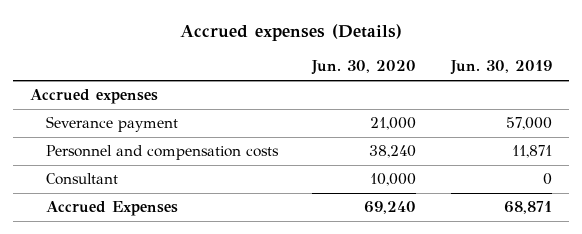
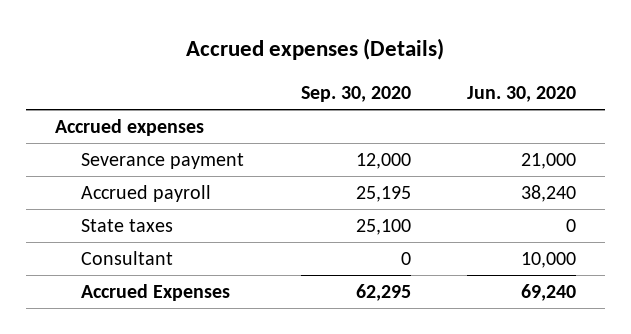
[449,60,552,76] Jun. 30, 2019 -> none
none -> [300,85,411,102] Sep. 30, 2020
[46,145,280,161] Personnel and compensation costs -> [80,185,211,203] Accrued payroll
none -> [80,219,173,233] State taxes

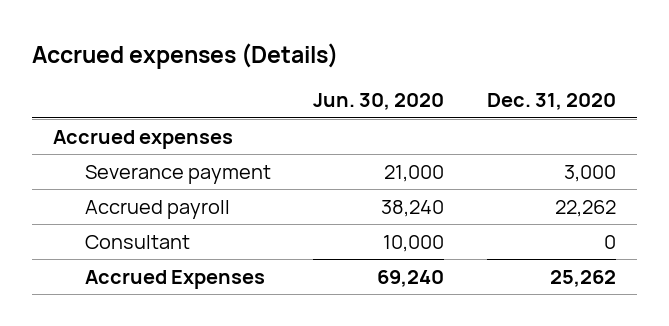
[300,85,411,102] Sep. 30, 2020 -> none
none -> [487,93,617,111] Dec. 31, 2020
[80,219,173,233] State taxes -> none

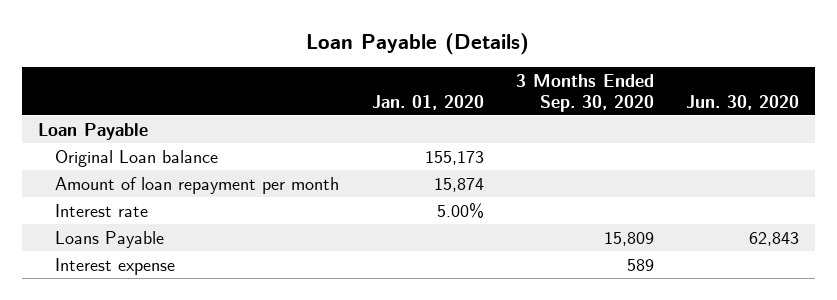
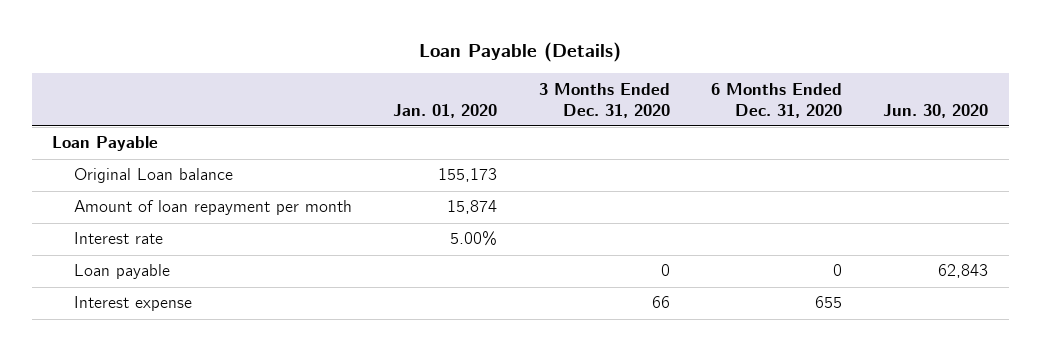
[515,73,654,112] 3 Months Ended Sep. 30, 2020 -> none
none -> [538,82,670,118] 3 Months Ended Dec. 31, 2020
none -> [710,82,842,118] 6 Months Ended Dec. 31, 2020
[55,230,165,248] Loans Payable -> [74,264,171,280] Loan payable

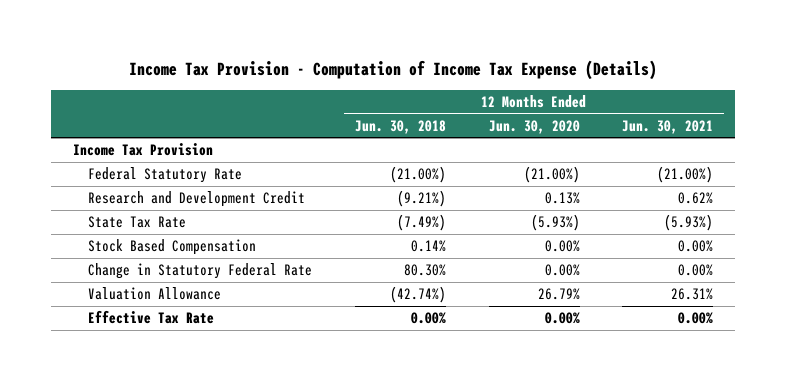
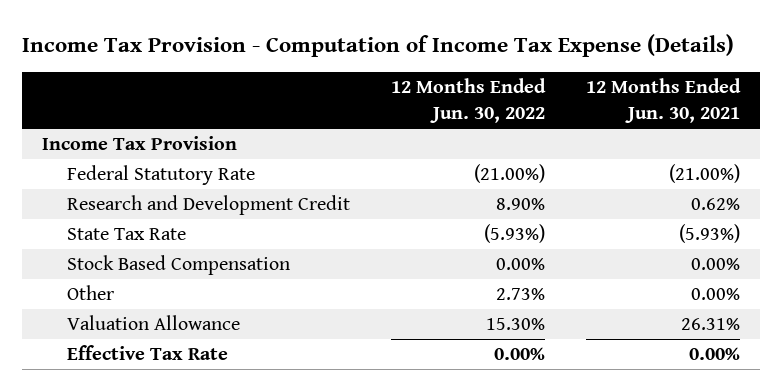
[354,119,446,134] Jun. 30, 2018 -> none
[488,119,580,134] Jun. 30, 2020 -> none
none -> [390,78,546,123] 12 Months Ended Jun. 30, 2022
[87,263,312,280] Change in Statutory Federal Rate -> none
none -> [66,285,114,301] Other

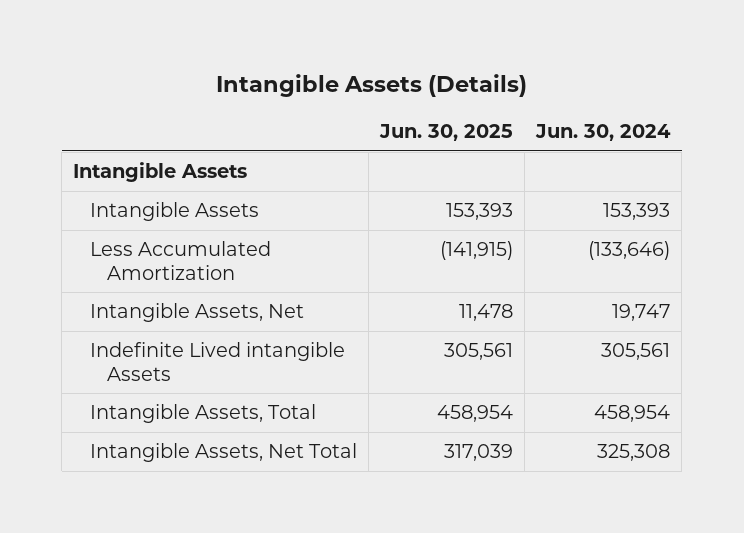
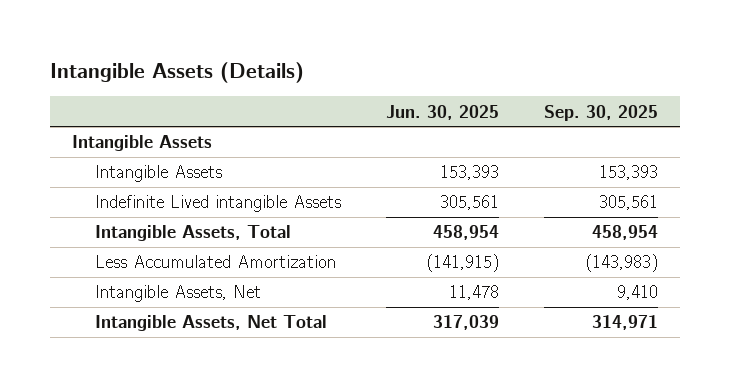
[535,124,672,142] Jun. 30, 2024 -> none
none -> [544,104,659,121] Sep. 30, 2025
[90,241,272,280] Less Accumulated Amortization -> [95,255,337,269] Less Accumulated Amortization
[90,303,305,323] Intangible Assets, Net -> [95,285,262,303] Intangible Assets, Net

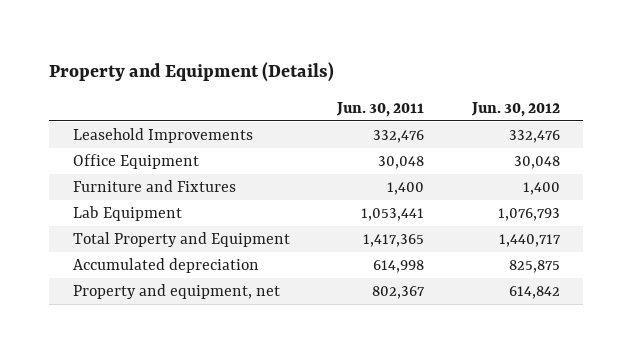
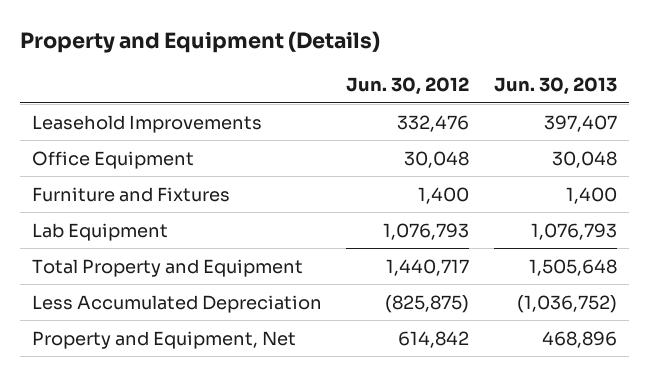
[336,101,425,117] Jun. 30, 2011 -> none
none -> [493,77,617,96] Jun. 30, 2013
[72,258,259,274] Accumulated depreciation -> [32,294,323,313] Less Accumulated Depreciation
[508,260,560,274] 825,875 -> [385,294,470,313] (825,875)
[72,284,280,300] Property and equipment, net -> [32,330,297,349] Property and Equipment, Net

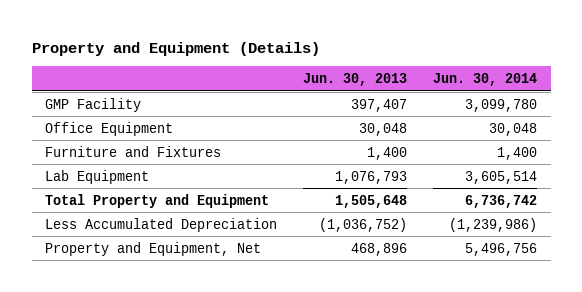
[346,77,470,96] Jun. 30, 2012 -> none
none -> [433,72,538,86] Jun. 30, 2014
[32,114,263,133] Leasehold Improvements -> [44,97,141,112] GMP Facility

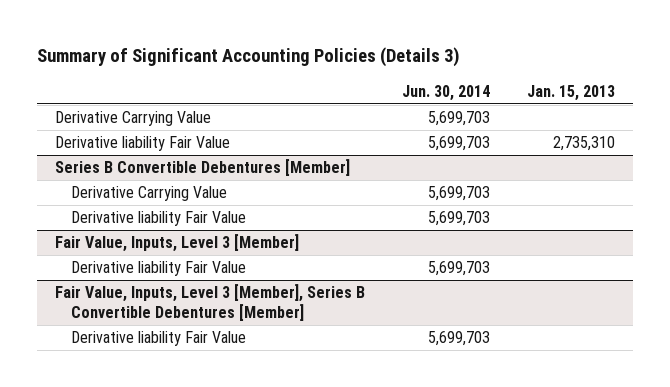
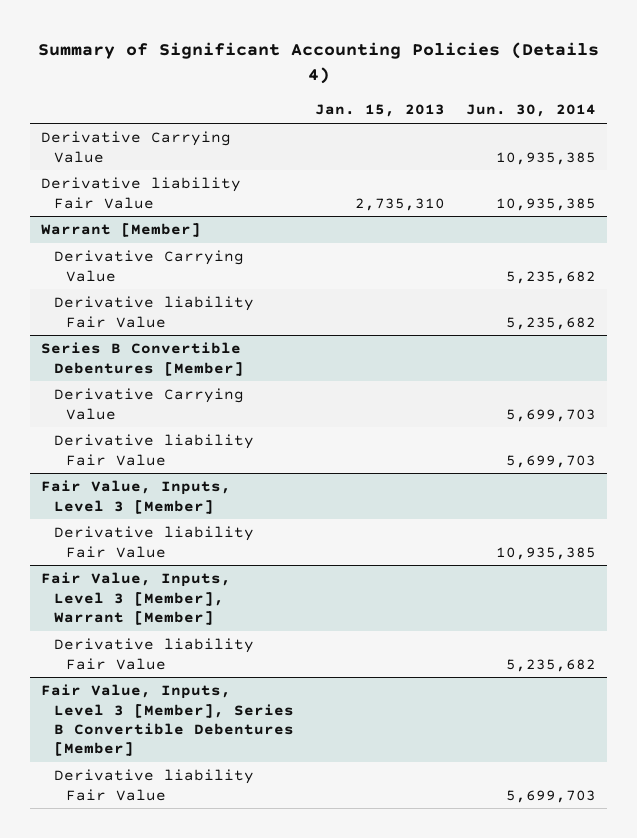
[36,47,460,68] Summary of Significant Accounting Policies (Details 3) -> [37,42,599,85] Summary of Significant Accounting Policies (Details 4)
[428,111,491,127] 5,699,703 -> [496,151,597,165] 10,935,385
[428,136,491,152] 5,699,703 -> [496,197,597,211] 10,935,385
none -> [41,223,202,238] Warrant [Member]
none -> [53,250,244,282] Derivative Carrying Value
none -> [53,296,254,328] Derivative liability Fair Value
[428,261,491,277] 5,699,703 -> [496,546,597,560] 10,935,385
none -> [41,572,232,625] Fair Value, Inputs, Level 3 [Member], Warrant [Member]
none -> [53,638,254,670] Derivative liability Fair Value

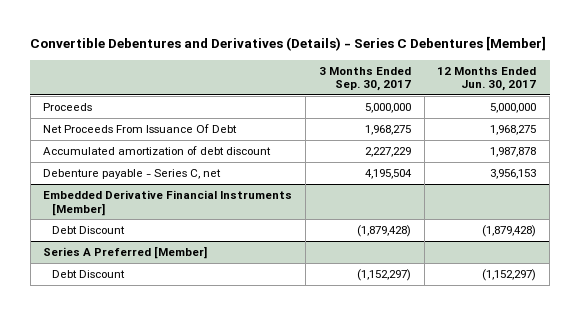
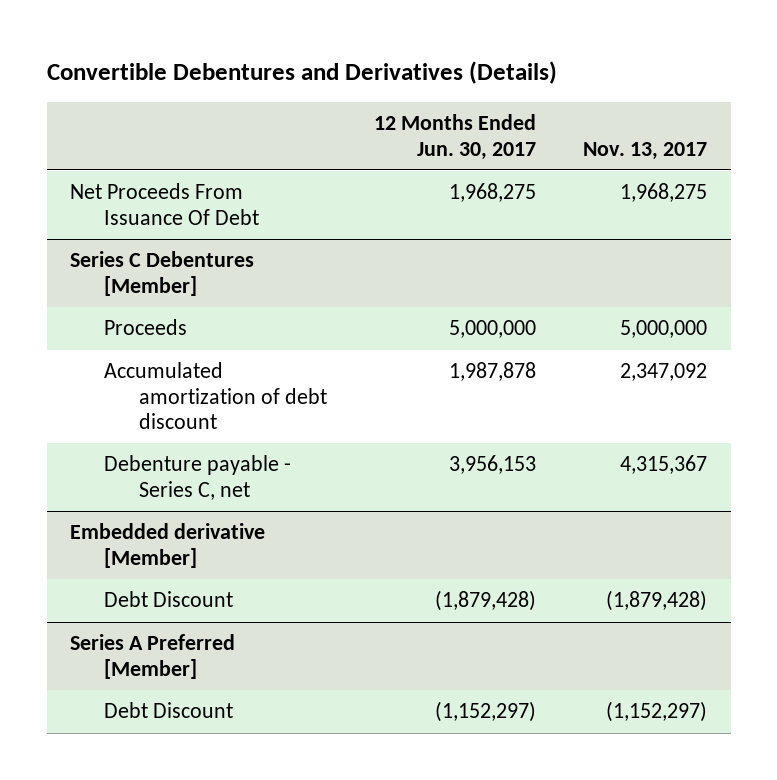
[30,36,547,52] Convertible Debentures and Derivatives (Details) - Series C Debentures [Member] -> [46,61,557,85] Convertible Debentures and Derivatives (Details)
[318,66,411,92] 3 Months Ended Sep. 30, 2017 -> none
none -> [583,141,708,160] Nov. 13, 2017
[43,102,93,111] Proceeds -> none
none -> [70,251,255,296] Series C Debentures [Member]
none -> [104,319,188,336] Proceeds
[43,189,293,216] Embedded Derivative Financial Instruments [Member] -> [70,523,266,568] Embedded derivative [Member]

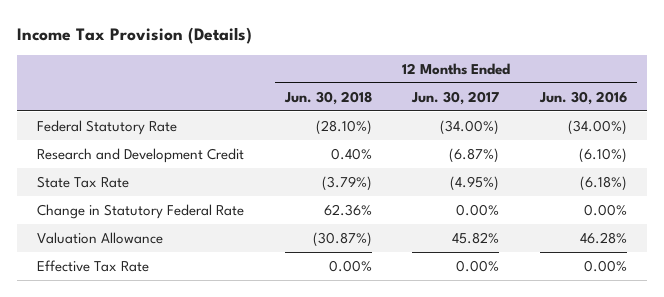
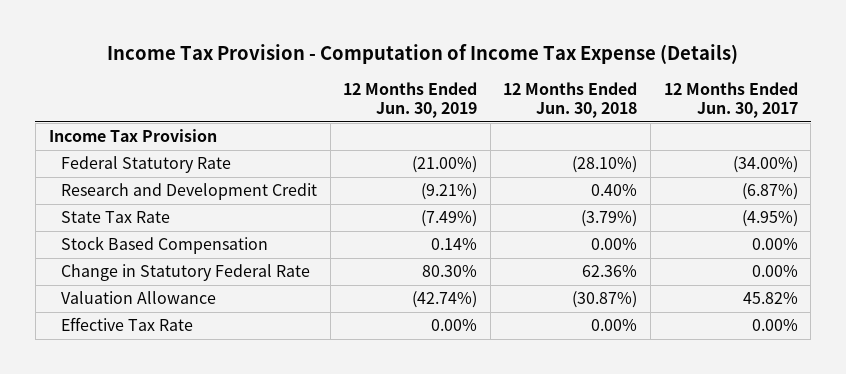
[16,27,252,45] Income Tax Provision (Details) -> [107,44,739,65] Income Tax Provision - Computation of Income Tax Expense (Details)
[539,90,628,105] Jun. 30, 2016 -> none
none -> [343,82,478,119] 12 Months Ended Jun. 30, 2019
none -> [48,129,217,143] Income Tax Provision
none -> [61,236,269,255] Stock Based Compensation

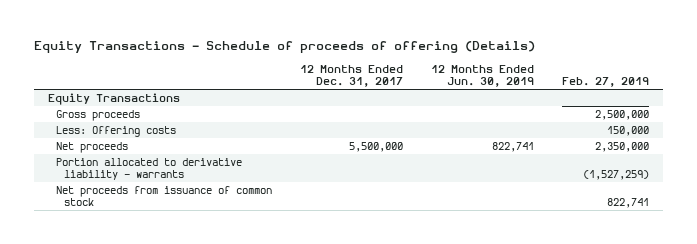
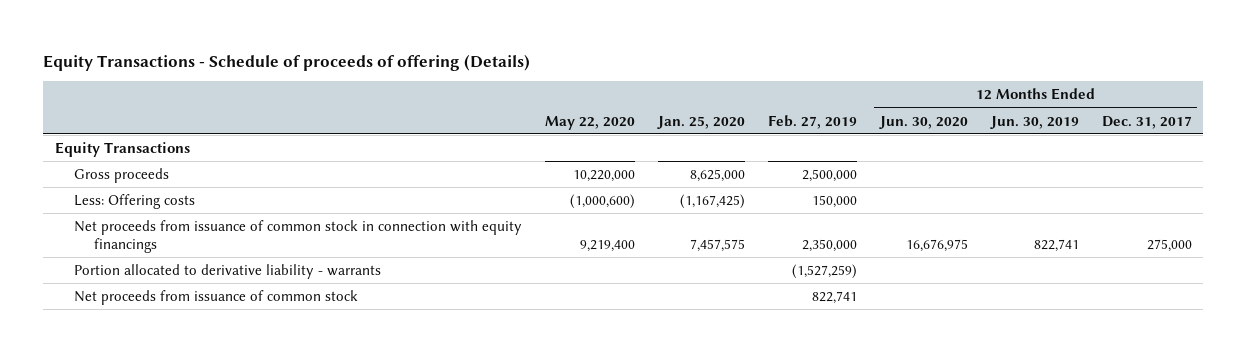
none -> [545,115,636,130] May 22, 2020
none -> [657,115,746,129] Jan. 25, 2020
none -> [878,115,968,129] Jun. 30, 2020
[55,141,128,153] Net proceeds -> none
none -> [74,219,523,253] Net proceeds from issuance of common stock in connection with equity financings

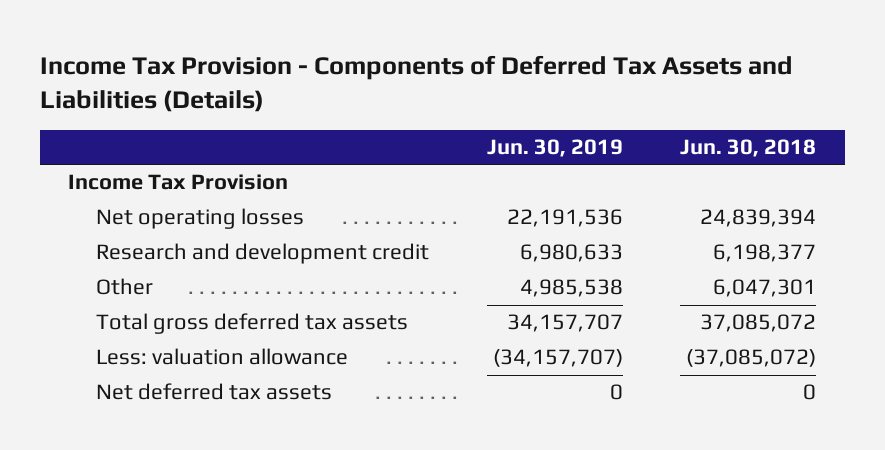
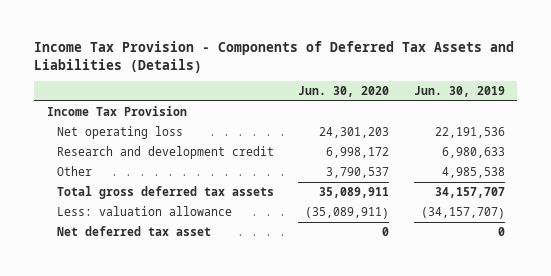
[680,139,817,158] Jun. 30, 2018 -> none
none -> [298,86,390,98] Jun. 30, 2020
[96,208,305,230] Net operating losses -> [56,125,183,139] Net operating loss
[96,383,333,401] Net deferred tax assets -> [56,225,211,236] Net deferred tax asset

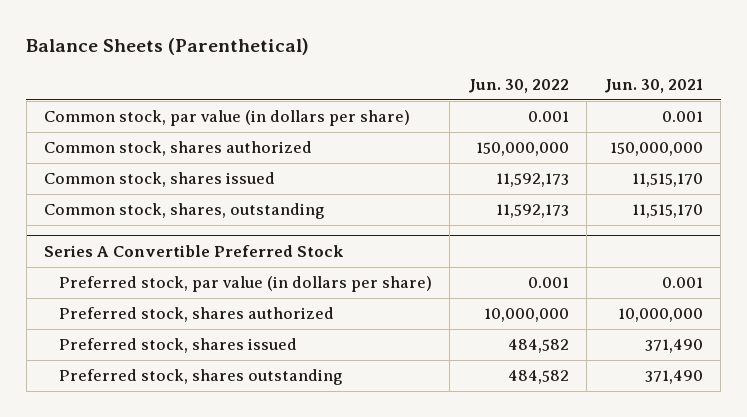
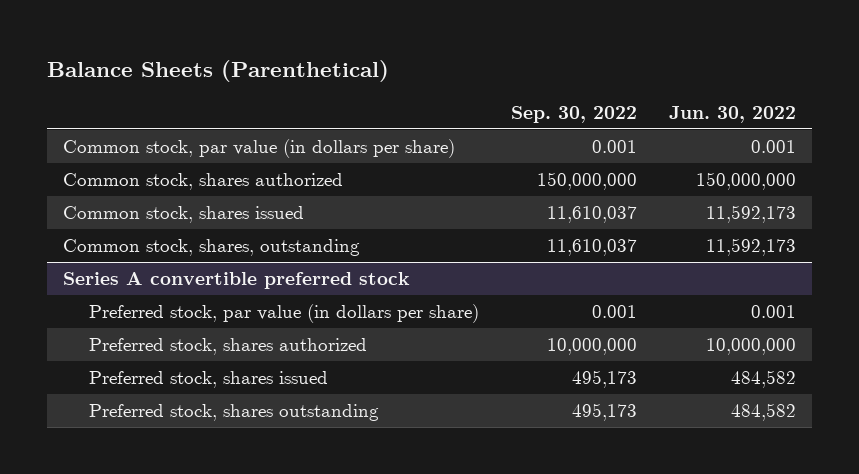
[603,78,703,93] Jun. 30, 2021 -> none
none -> [510,105,637,123] Sep. 30, 2022
[43,244,344,257] Series A Convertible Preferred Stock -> [63,271,411,289] Series A convertible preferred stock

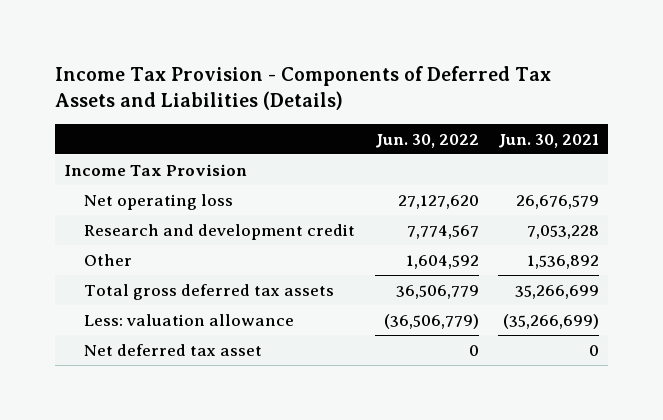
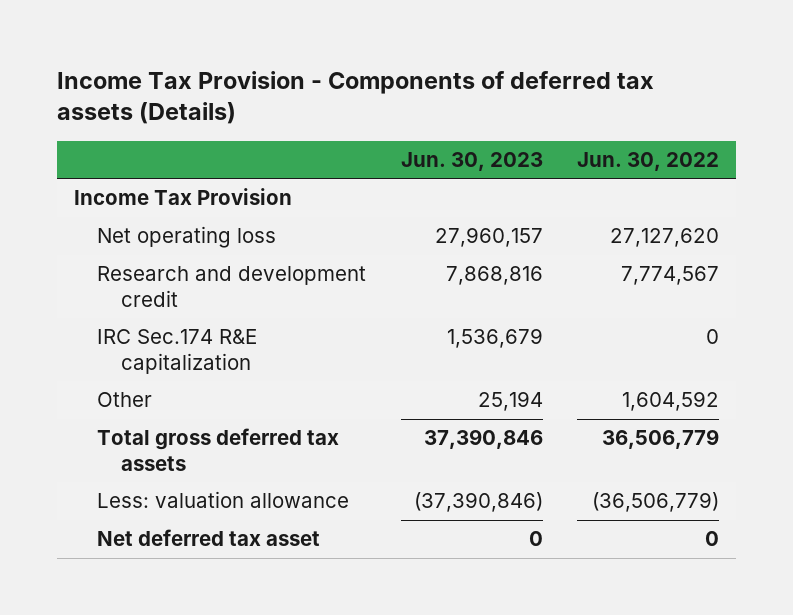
[54,65,551,111] Income Tax Provision - Components of Deferred Tax Assets and Liabilities (Details) -> [57,70,655,125] Income Tax Provision - Components of deferred tax assets (Details)
[497,133,599,148] Jun. 30, 2021 -> none
none -> [400,151,543,171] Jun. 30, 2023
none -> [97,329,258,374] IRC Sec.174 R&E capitalization

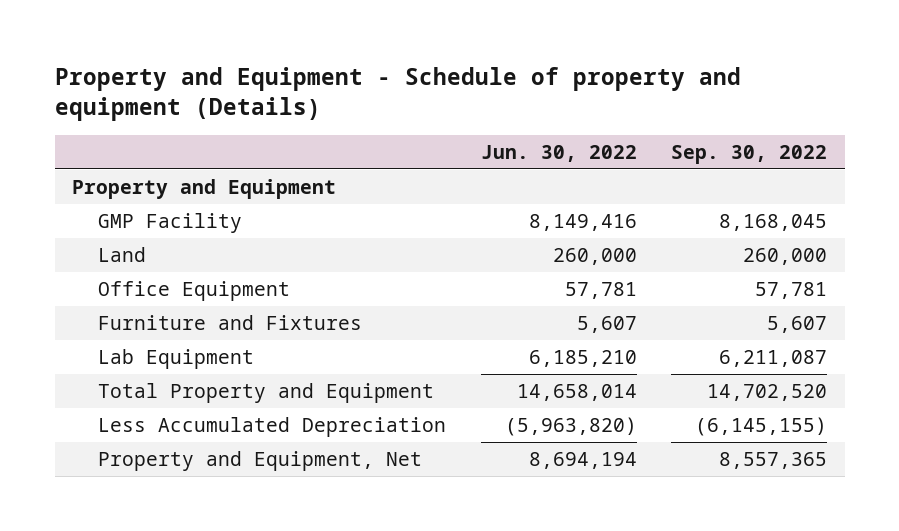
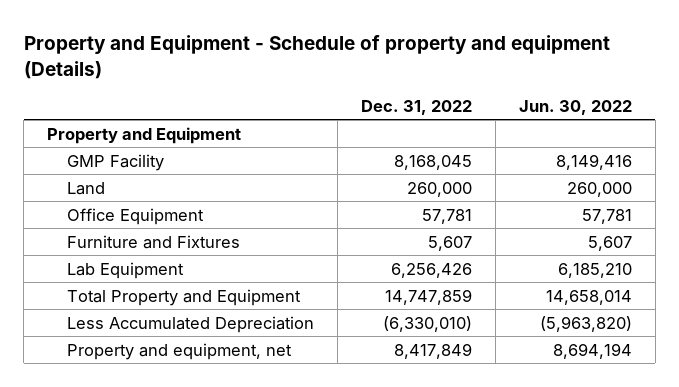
[671,144,828,164] Sep. 30, 2022 -> none
none -> [360,99,472,115] Dec. 31, 2022
[98,451,423,472] Property and Equipment, Net -> [66,342,292,360] Property and equipment, net

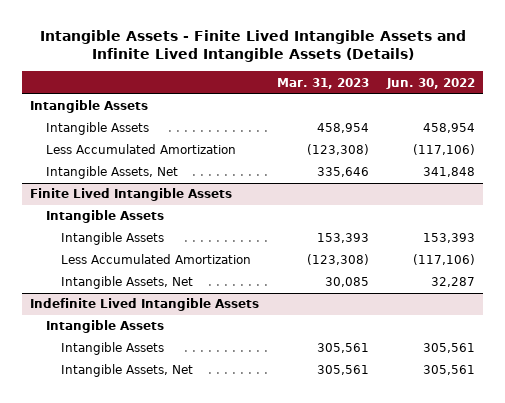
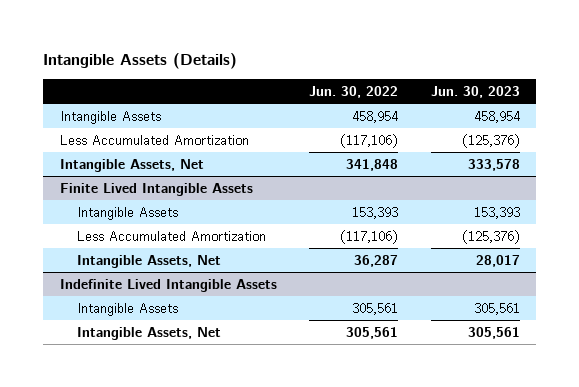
[39,29,466,63] Intangible Assets - Finite Lived Intangible Assets and Infinite Lived Intangible Assets (Details) -> [43,52,238,69] Intangible Assets (Details)
[277,77,370,89] Mar. 31, 2023 -> none
none -> [430,85,520,98] Jun. 30, 2023
[30,100,149,114] Intangible Assets -> none
[45,210,164,224] Intangible Assets -> none
[430,277,475,288] 32,287 -> [354,254,399,267] 36,287
[45,320,164,334] Intangible Assets -> none

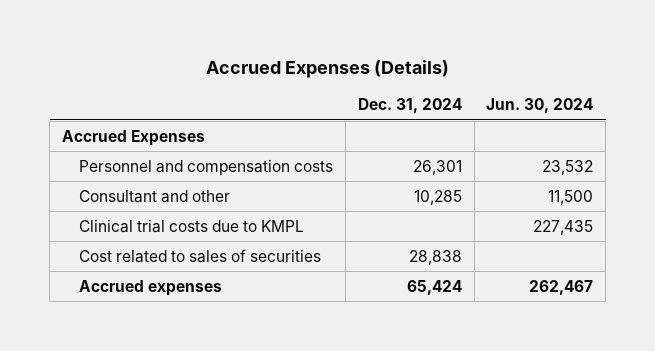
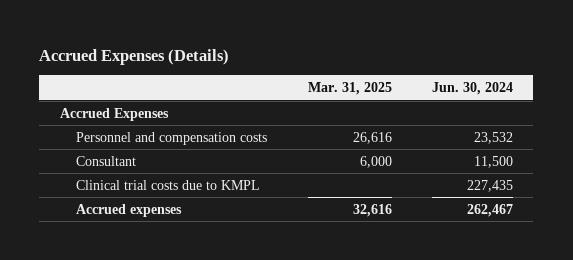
[357,98,462,114] Dec. 31, 2024 -> none
none -> [307,82,392,96] Mar. 31, 2025
[79,189,231,203] Consultant and other -> [76,155,137,166] Consultant
[79,248,322,263] Cost related to sales of securities -> none

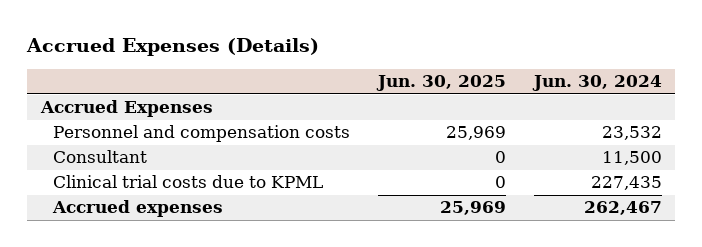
[307,82,392,96] Mar. 31, 2025 -> none
none -> [375,75,506,92] Jun. 30, 2025
[76,179,261,190] Clinical trial costs due to KMPL -> [53,175,324,189] Clinical trial costs due to KPML

